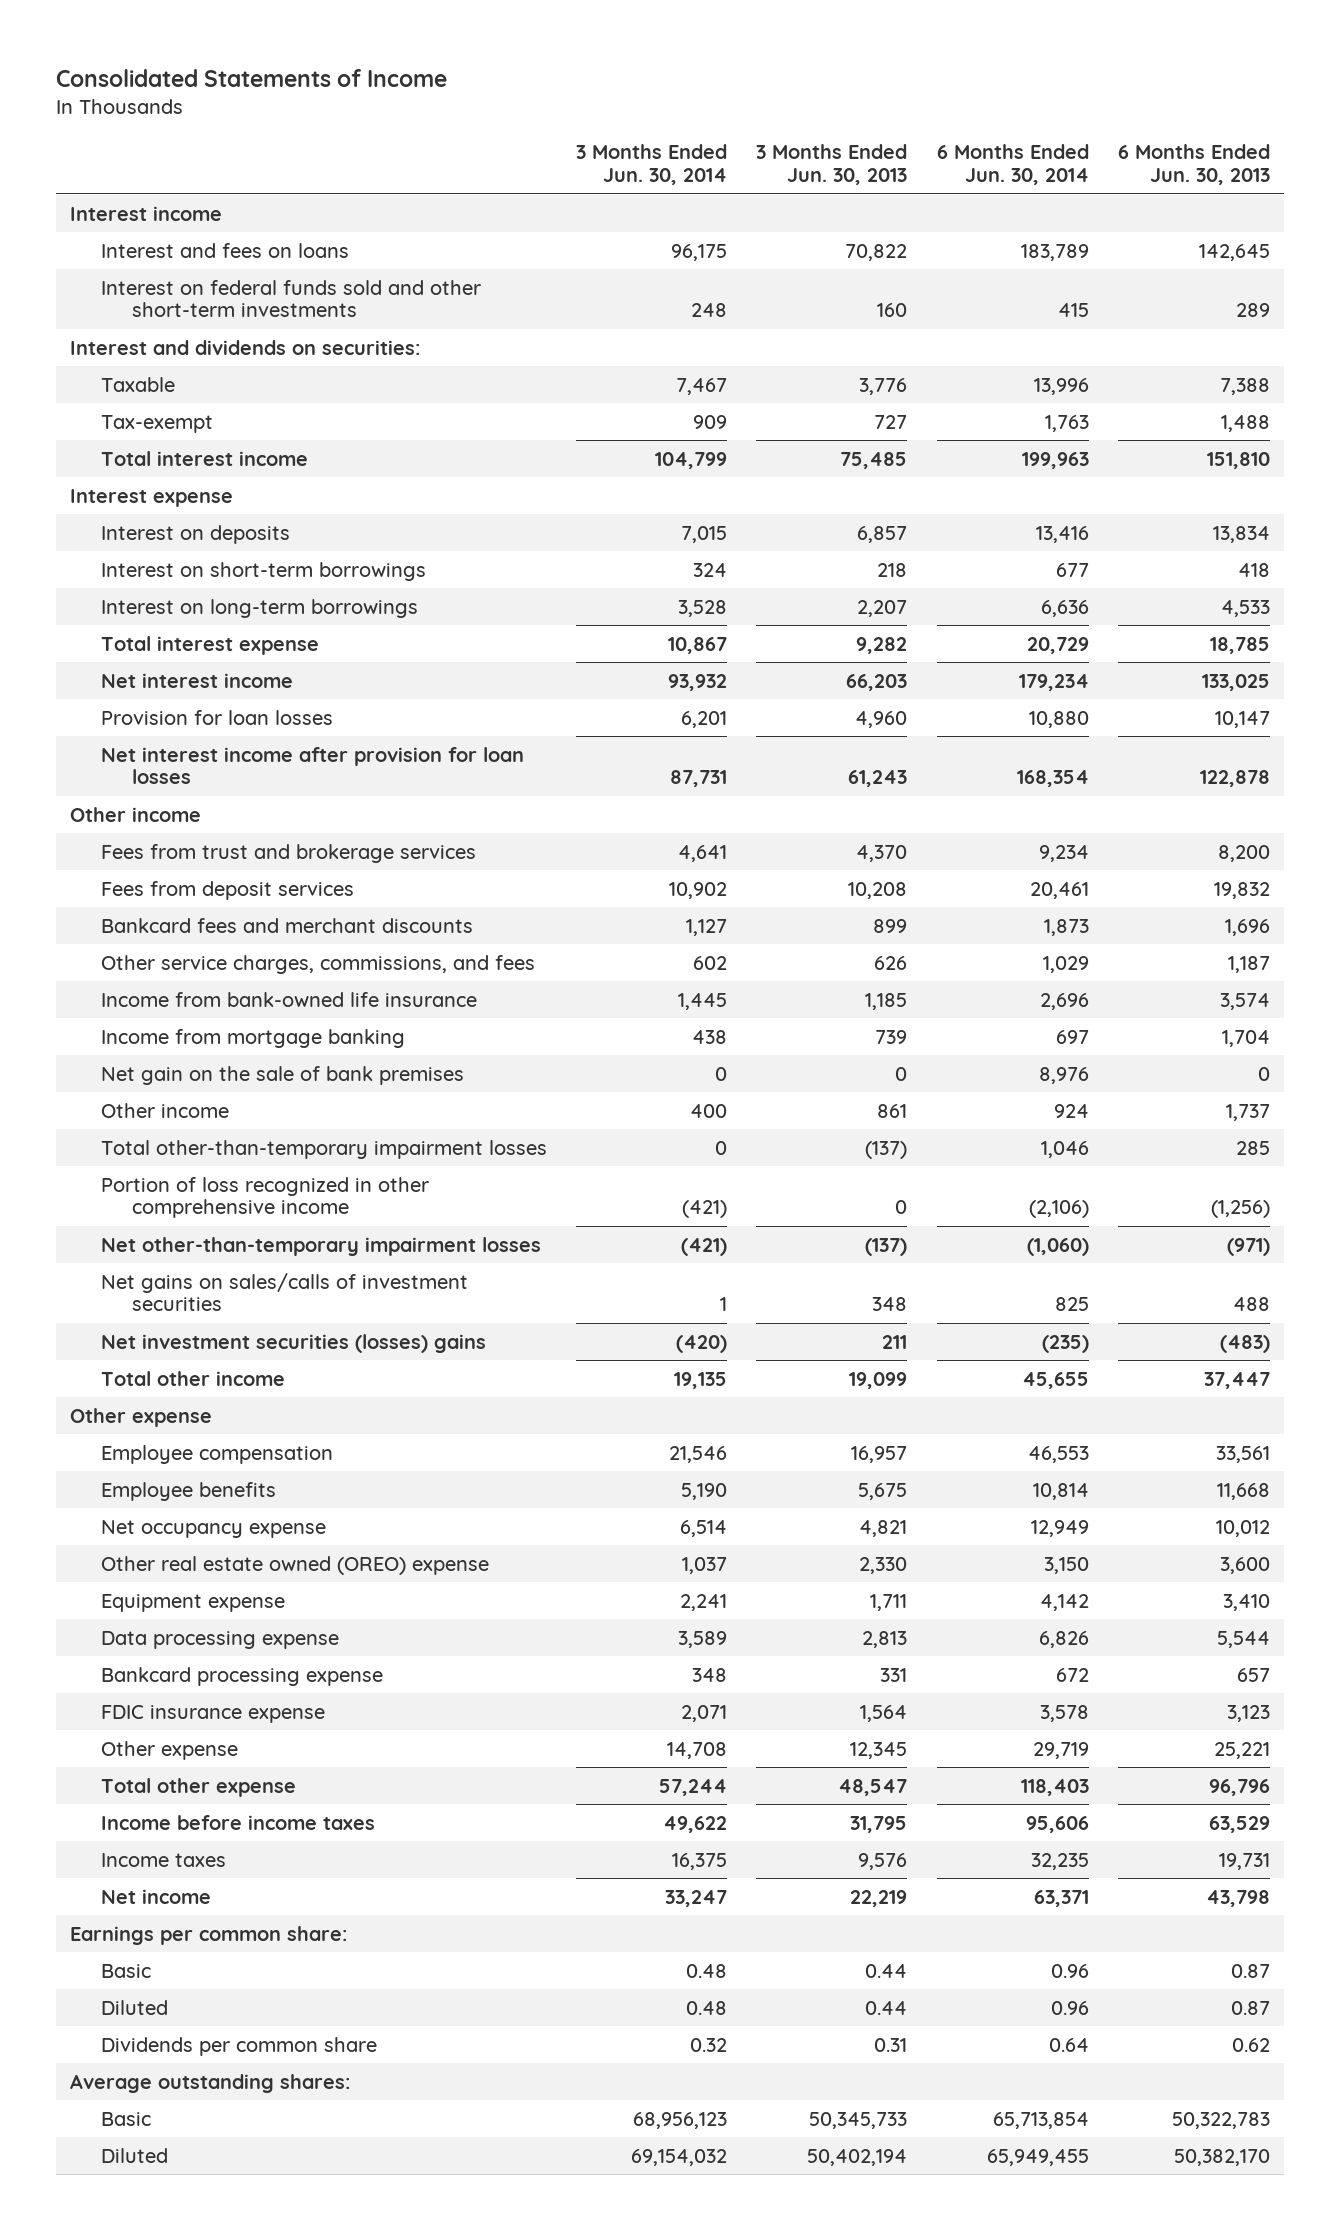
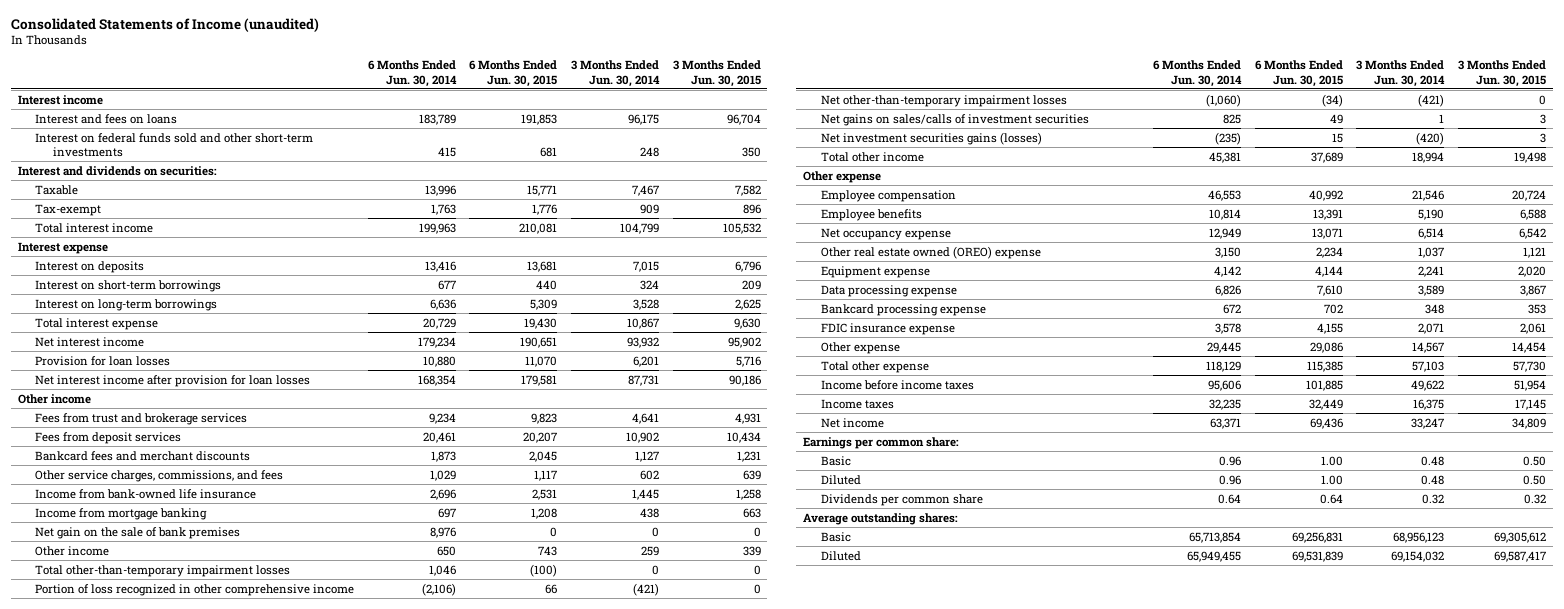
[55,68,447,87] Consolidated Statements of Income -> [10,17,319,32] Consolidated Statements of Income (unaudited)
[756,144,908,186] 3 Months Ended Jun. 30, 2013 -> none
[1117,144,1270,186] 6 Months Ended Jun. 30, 2013 -> none
none -> [469,60,558,87] 6 Months Ended Jun. 30, 2015
none -> [672,60,761,87] 3 Months Ended Jun. 30, 2015
[690,1103,728,1118] 400 -> [641,545,660,556] 259
[1053,1103,1089,1118] 924 -> [436,545,456,556] 650
[101,1333,487,1353] Net investment securities (losses) gains -> [820,131,1042,145] Net investment securities gains (losses)
[674,1371,728,1389] 19,135 -> [1412,151,1445,163] 18,994
[1021,1371,1089,1389] 45,655 -> [1209,151,1242,163] 45,381
[667,1741,728,1759] 14,708 -> [1412,341,1445,353] 14,567
[1032,1741,1089,1759] 29,719 -> [1207,341,1242,353] 29,445
[659,1778,728,1796] 57,244 -> [1412,360,1445,372] 57,103
[1020,1778,1089,1796] 118,403 -> [1206,360,1242,372] 118,129

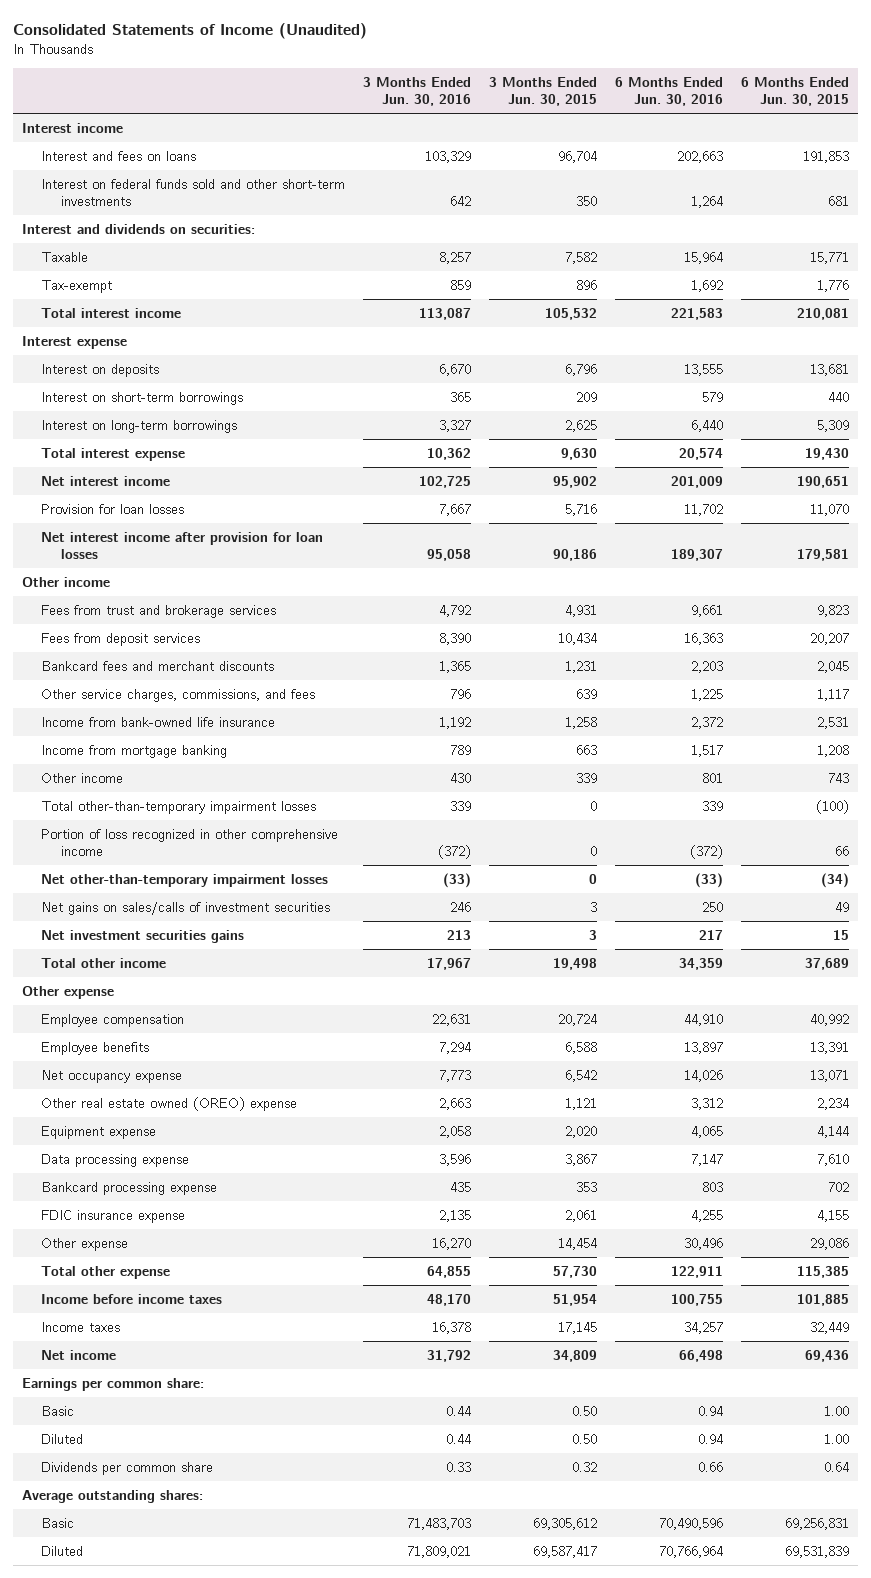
[10,17,319,32] Consolidated Statements of Income (unaudited) -> [13,22,368,39] Consolidated Statements of Income (Unaudited)
[367,60,457,87] 6 Months Ended Jun. 30, 2014 -> none
[571,60,661,87] 3 Months Ended Jun. 30, 2014 -> none
none -> [363,76,472,106] 3 Months Ended Jun. 30, 2016
none -> [615,76,724,106] 6 Months Ended Jun. 30, 2016
[35,526,241,539] Net gain on the sale of bank premises -> none
[820,131,1042,145] Net investment securities gains (losses) -> [41,929,245,943] Net investment securities gains

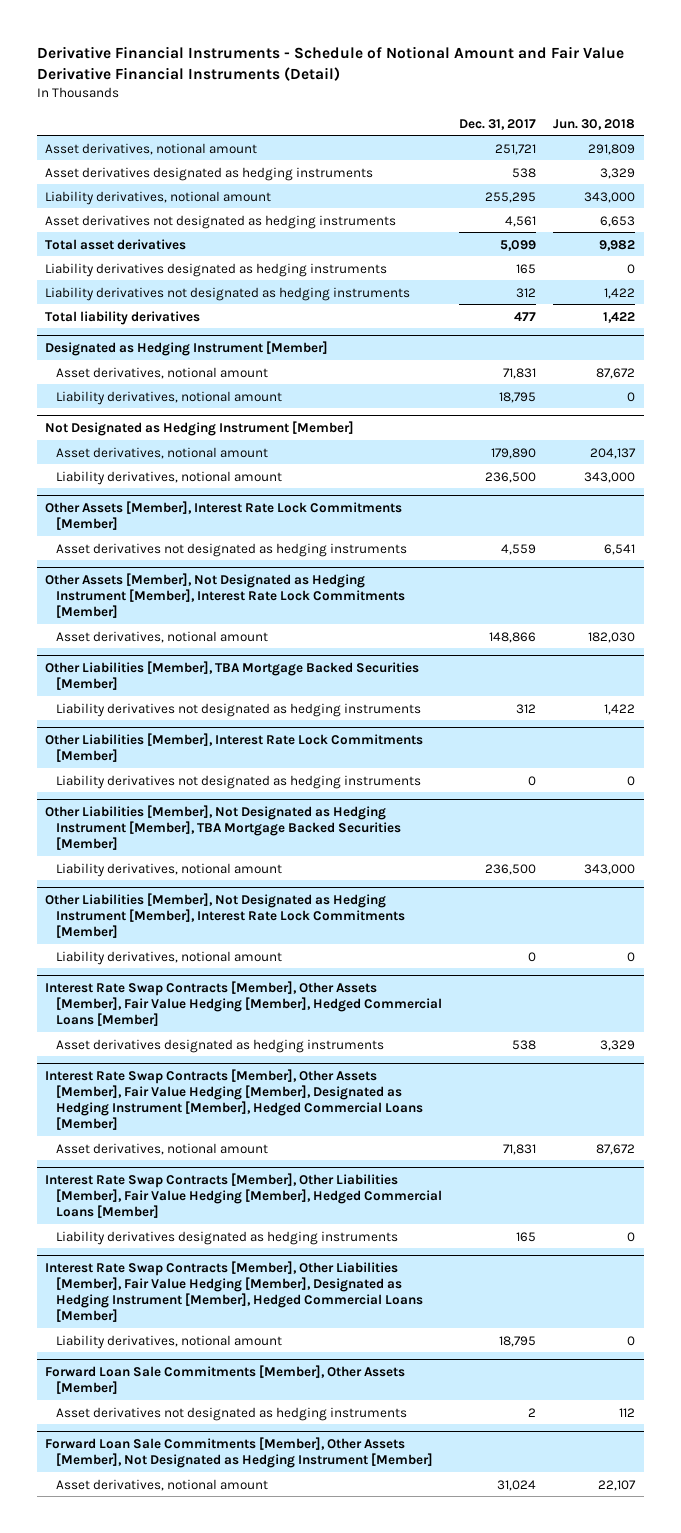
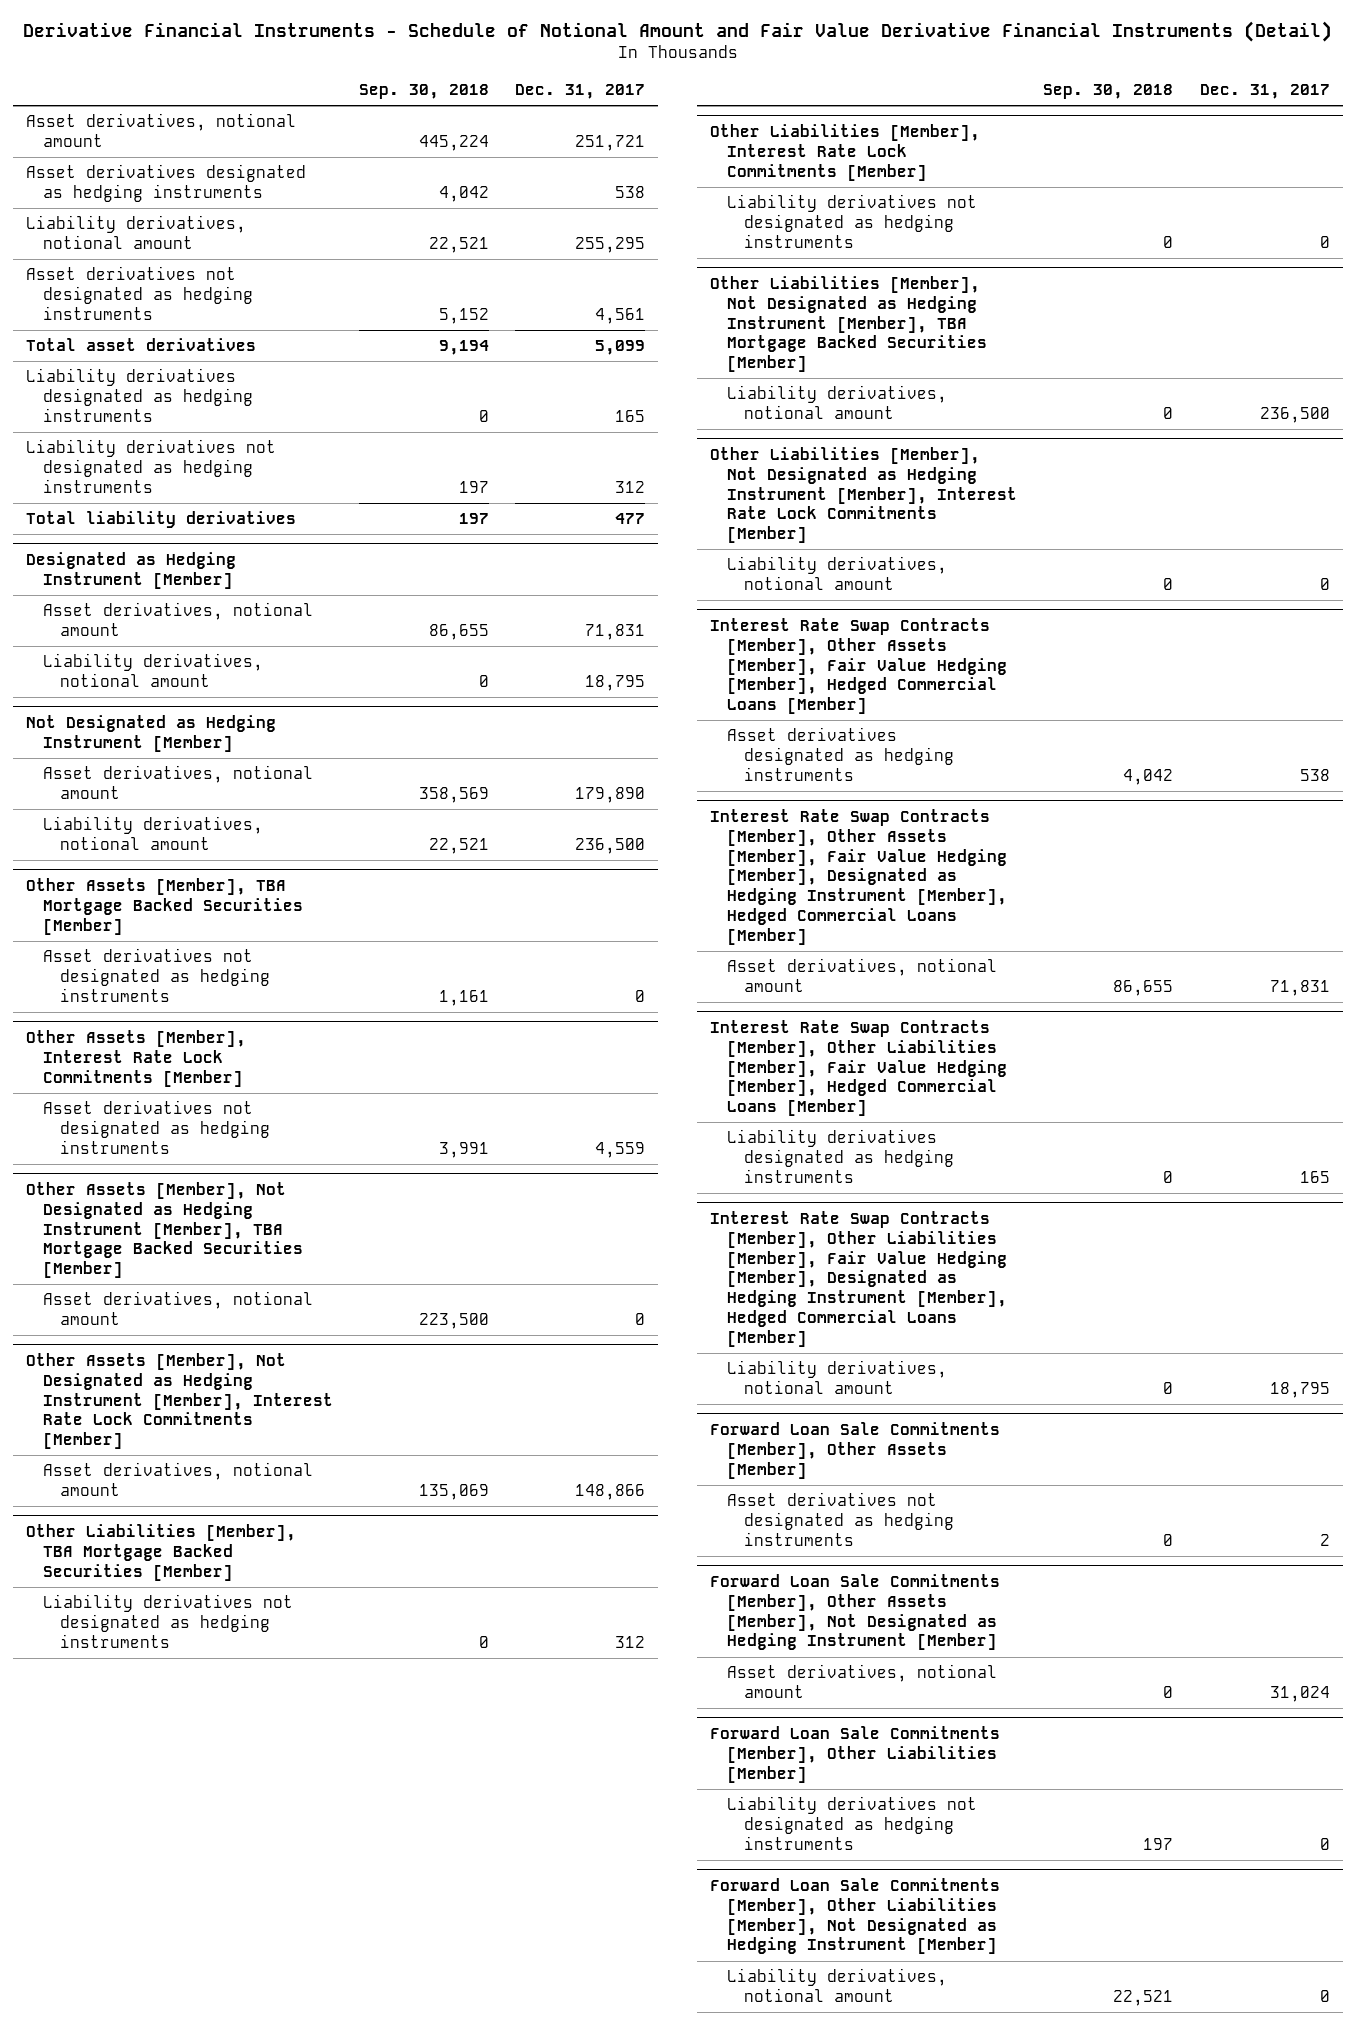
[553,118,636,130] Jun. 30, 2018 -> none
none -> [358,84,489,100] Sep. 30, 2018
none -> [25,878,303,935] Other Assets [Member], TBA Mortgage Backed Securities [Member]
none -> [42,948,270,1002] Asset derivatives not designated as hedging instruments
none -> [25,1182,303,1279] Other Assets [Member], Not Designated as Hedging Instrument [Member], TBA Mortgage Backed Securities [Member]
none -> [42,1291,313,1325] Asset derivatives, notional amount
none -> [710,1726,1001,1783] Forward Loan Sale Commitments [Member], Other Liabilities [Member]
none -> [727,1796,978,1850] Liability derivatives not designated as hedging instruments
none -> [710,1878,1001,1955] Forward Loan Sale Commitments [Member], Other Liabilities [Member], Not Designated as Hedging Instrument [Member]
none -> [727,1968,948,2002] Liability derivatives, notional amount

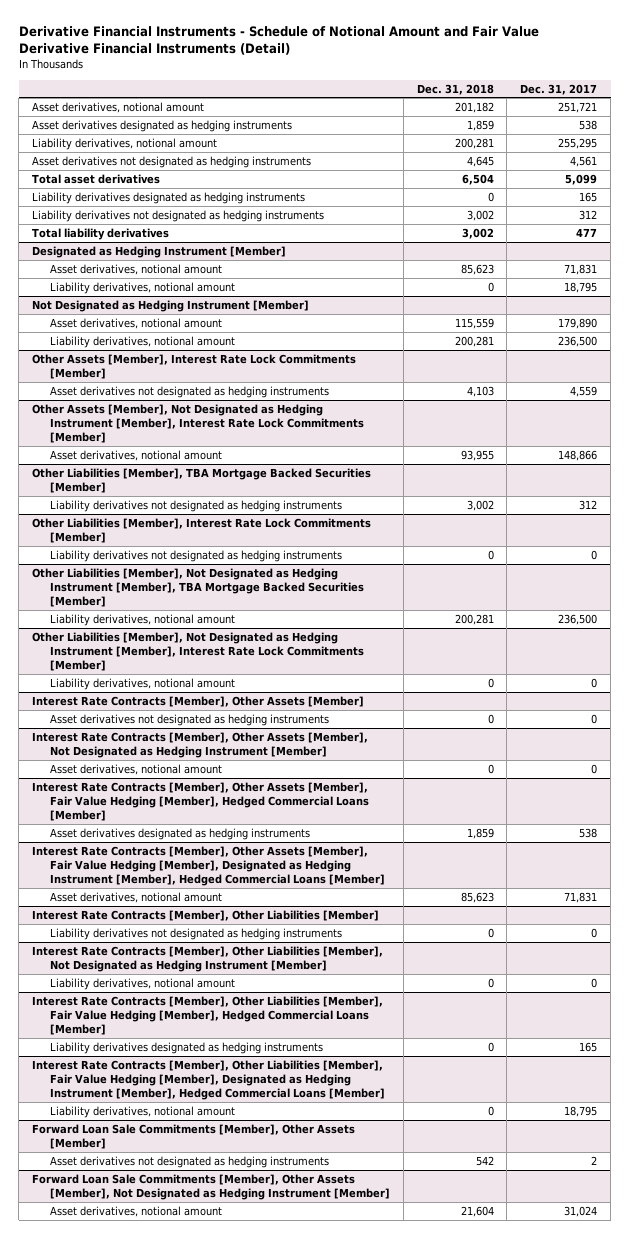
[358,84,489,100] Sep. 30, 2018 -> none
none -> [416,83,494,95] Dec. 31, 2018
[25,878,303,935] Other Assets [Member], TBA Mortgage Backed Securities [Member] -> none
[42,948,270,1002] Asset derivatives not designated as hedging instruments -> none
[25,1182,303,1279] Other Assets [Member], Not Designated as Hedging Instrument [Member], TBA Mortgage Backed Securities [Member] -> none
[42,1291,313,1325] Asset derivatives, notional amount -> none
none -> [32,695,365,707] Interest Rate Contracts [Member], Other Assets [Member]
none -> [49,713,329,726] Asset derivatives not designated as hedging instruments
none -> [32,731,369,759] Interest Rate Contracts [Member], Other Assets [Member], Not Designated as Hedging Instrument [Member]
none -> [49,763,222,775] Asset derivatives, notional amount
[710,618,1008,715] Interest Rate Swap Contracts [Member], Other Assets [Member], Fair Value Hedging [Member], Hedged Commercial Loans [Member] -> [32,781,369,822] Interest Rate Contracts [Member], Other Assets [Member], Fair Value Hedging [Member], Hedged Commercial Loans [Member]
[710,809,1008,945] Interest Rate Swap Contracts [Member], Other Assets [Member], Fair Value Hedging [Member], Designated as Hedging Instrument [Member], Hedged Commercial Loans [Member] -> [32,845,385,887] Interest Rate Contracts [Member], Other Assets [Member], Fair Value Hedging [Member], Designated as Hedging Instrument [Member], Hedged Commercial Loans [Member]
none -> [32,909,380,921] Interest Rate Contracts [Member], Other Liabilities [Member]
none -> [49,927,342,940] Liability derivatives not designated as hedging instruments
none -> [32,945,384,973] Interest Rate Contracts [Member], Other Liabilities [Member], Not Designated as Hedging Instrument [Member]
none -> [49,977,235,990] Liability derivatives, notional amount
[710,1020,1008,1117] Interest Rate Swap Contracts [Member], Other Liabilities [Member], Fair Value Hedging [Member], Hedged Commercial Loans [Member] -> [32,995,384,1036] Interest Rate Contracts [Member], Other Liabilities [Member], Fair Value Hedging [Member], Hedged Commercial Loans [Member]
[710,1211,1008,1347] Interest Rate Swap Contracts [Member], Other Liabilities [Member], Fair Value Hedging [Member], Designated as Hedging Instrument [Member], Hedged Commercial Loans [Member] -> [32,1059,385,1101] Interest Rate Contracts [Member], Other Liabilities [Member], Fair Value Hedging [Member], Designated as Hedging Instrument [Member], Hedged Commercial Loans [Member]
[710,1726,1001,1783] Forward Loan Sale Commitments [Member], Other Liabilities [Member] -> none
[727,1796,978,1850] Liability derivatives not designated as hedging instruments -> none
[710,1878,1001,1955] Forward Loan Sale Commitments [Member], Other Liabilities [Member], Not Designated as Hedging Instrument [Member] -> none
[727,1968,948,2002] Liability derivatives, notional amount -> none

